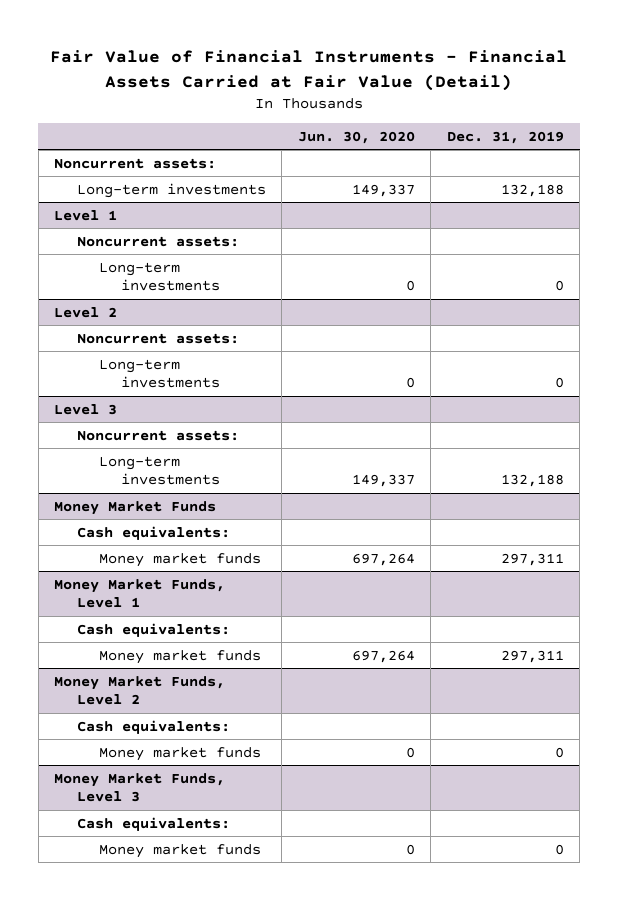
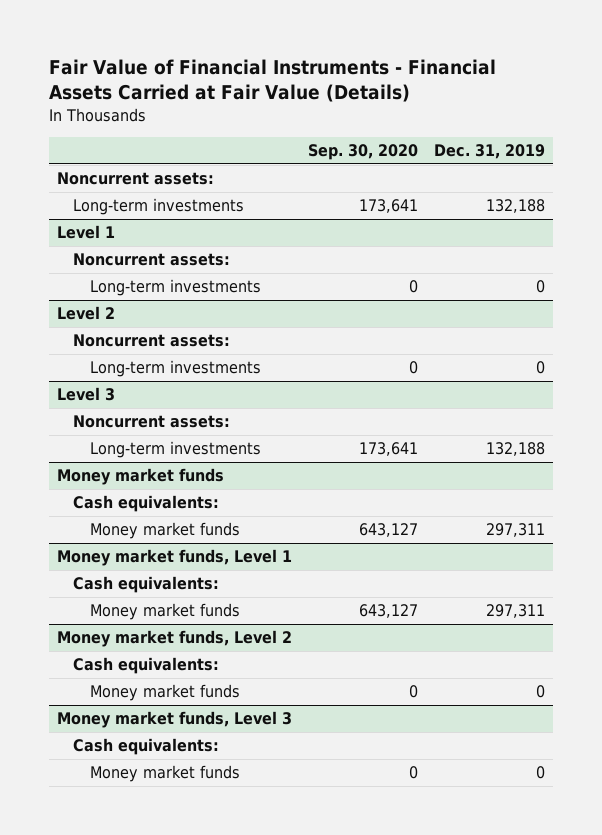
[49,50,567,91] Fair Value of Financial Instruments - Financial Assets Carried at Fair Value (Detail) -> [48,58,496,102] Fair Value of Financial Instruments - Financial Assets Carried at Fair Value (Details)
[297,131,415,145] Jun. 30, 2020 -> none
none -> [308,144,419,161] Sep. 30, 2020
[54,500,217,515] Money Market Funds -> [56,468,224,486] Money market funds
[54,578,226,609] Money Market Funds, Level 1 -> [56,549,292,567] Money market funds, Level 1
[54,675,226,706] Money Market Funds, Level 2 -> [56,630,292,648] Money market funds, Level 2
[54,772,226,803] Money Market Funds, Level 3 -> [56,711,292,729] Money market funds, Level 3

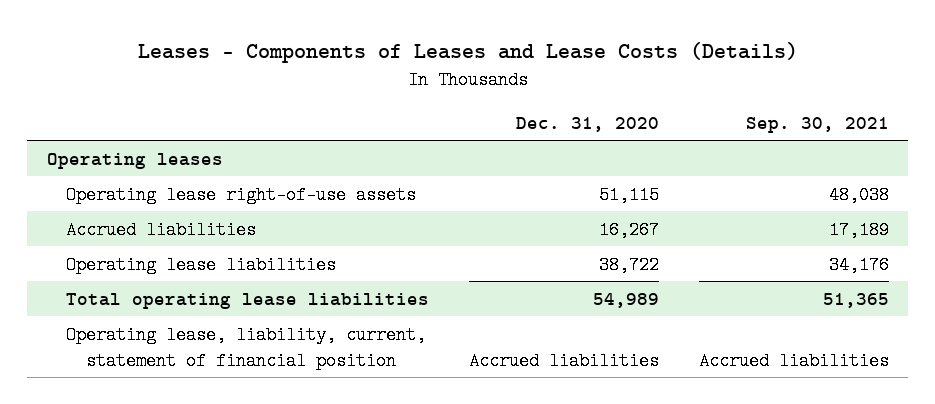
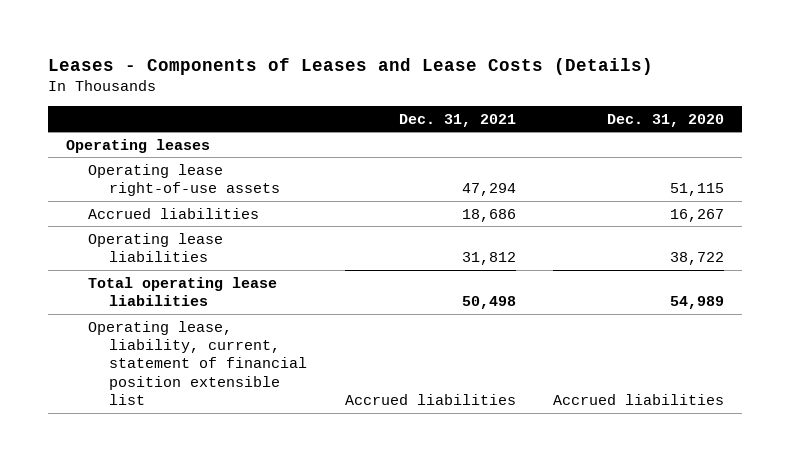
[745,116,889,133] Sep. 30, 2021 -> none
none -> [398,113,516,127] Dec. 31, 2021
[66,325,427,370] Operating lease, liability, current, statement of financial position -> [87,320,308,406] Operating lease, liability, current, statement of financial position extensible list

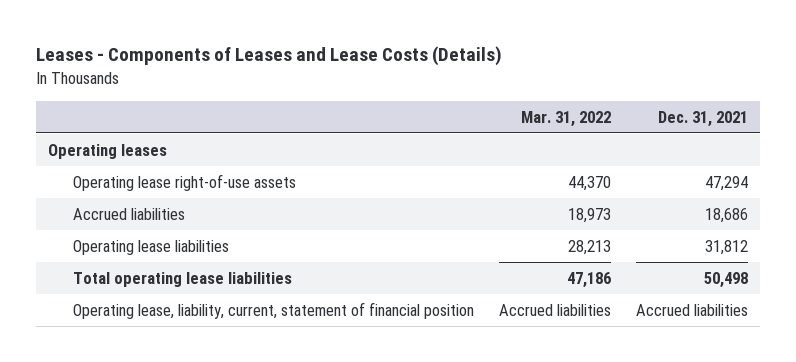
[606,113,724,127] Dec. 31, 2020 -> none
none -> [521,110,612,127] Mar. 31, 2022
[87,320,308,406] Operating lease, liability, current, statement of financial position extensible list -> [73,302,475,320] Operating lease, liability, current, statement of financial position

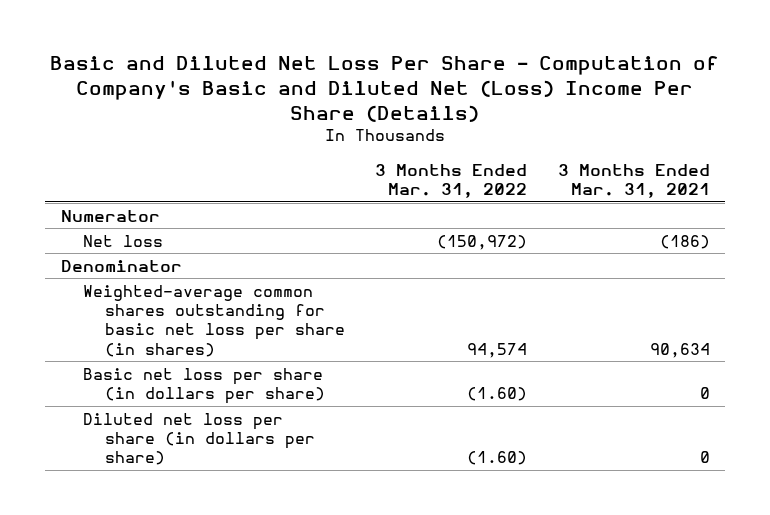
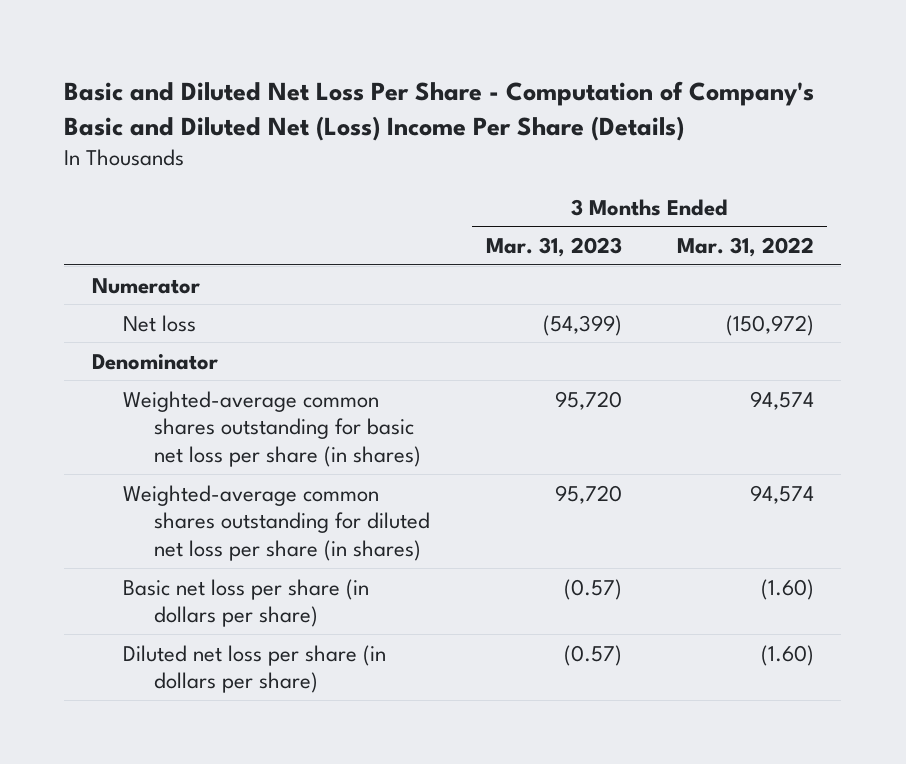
[557,163,710,199] 3 Months Ended Mar. 31, 2021 -> none
none -> [485,237,622,258] Mar. 31, 2023
none -> [123,484,431,561] Weighted-average common shares outstanding for diluted net loss per share (in shares)

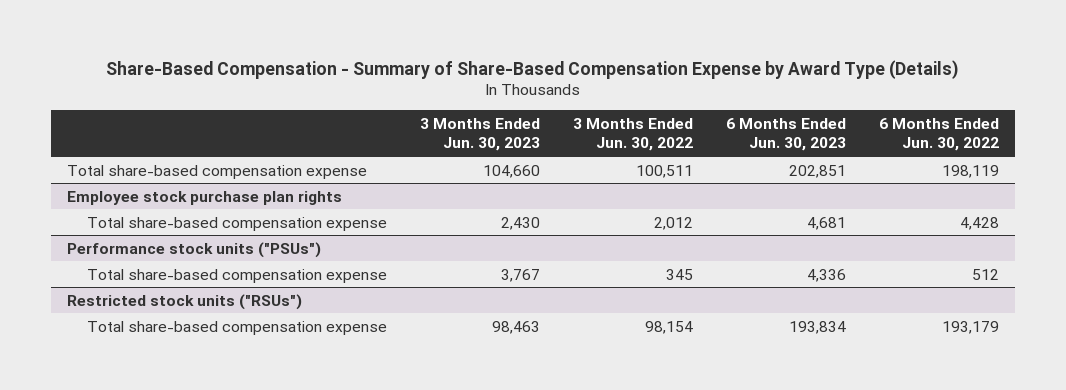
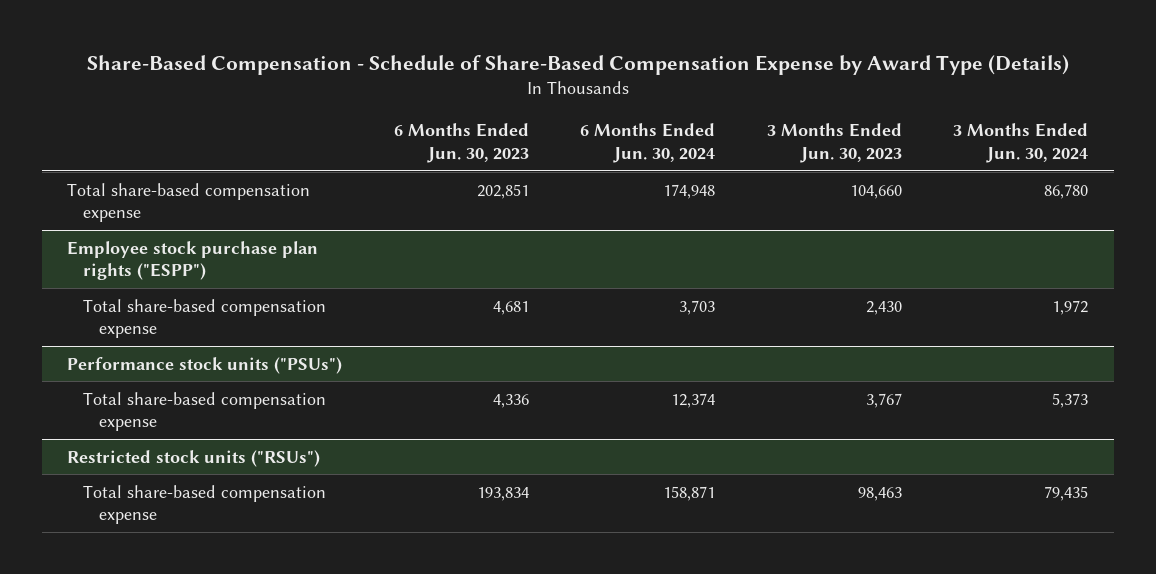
[106,59,960,79] Share-Based Compensation - Summary of Share-Based Compensation Expense by Award Type (Details) -> [86,54,1069,75] Share-Based Compensation - Schedule of Share-Based Compensation Expense by Award Type (Details)
[572,117,693,152] 3 Months Ended Jun. 30, 2022 -> none
[878,117,999,152] 6 Months Ended Jun. 30, 2022 -> none
none -> [580,123,716,163] 6 Months Ended Jun. 30, 2024
none -> [953,123,1089,163] 3 Months Ended Jun. 30, 2024
[67,190,343,205] Employee stock purchase plan rights -> [67,240,319,281] Employee stock purchase plan rights ("ESPP")

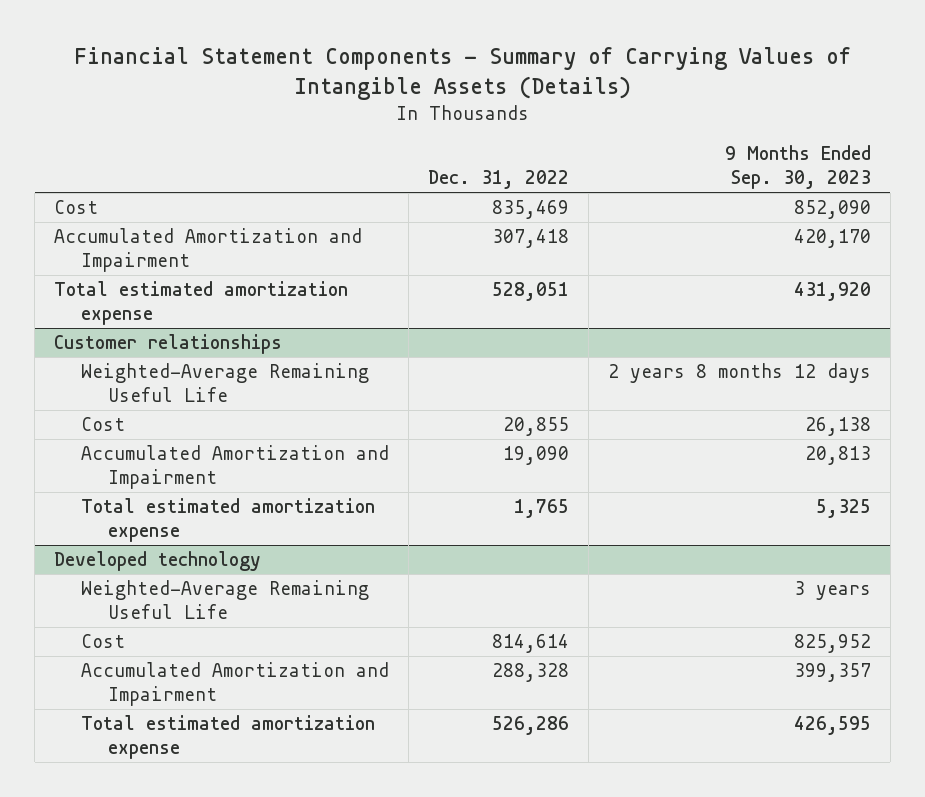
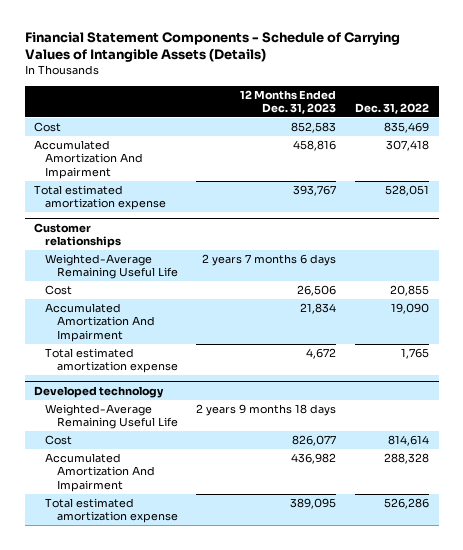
[73,47,851,101] Financial Statement Components - Summary of Carrying Values of Intangible Assets (Details) -> [24,31,400,63] Financial Statement Components - Schedule of Carrying Values of Intangible Assets (Details)
[724,145,871,190] 9 Months Ended Sep. 30, 2023 -> none
none -> [240,89,337,114] 12 Months Ended Dec. 31, 2023
[54,228,363,273] Accumulated Amortization and Impairment -> [34,140,144,179] Accumulated Amortization And Impairment
[81,445,390,490] Accumulated Amortization and Impairment -> [45,303,155,342] Accumulated Amortization And Impairment
[81,662,390,707] Accumulated Amortization and Impairment -> [45,453,155,492] Accumulated Amortization And Impairment

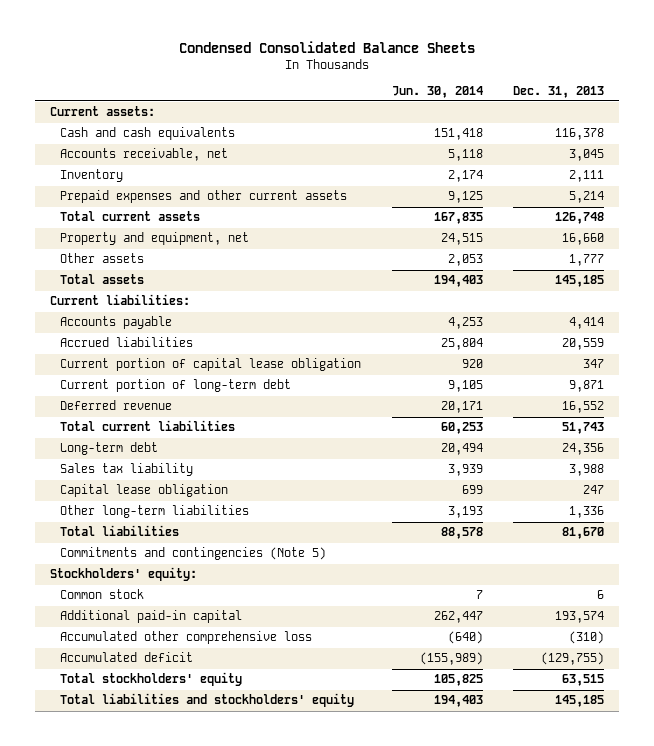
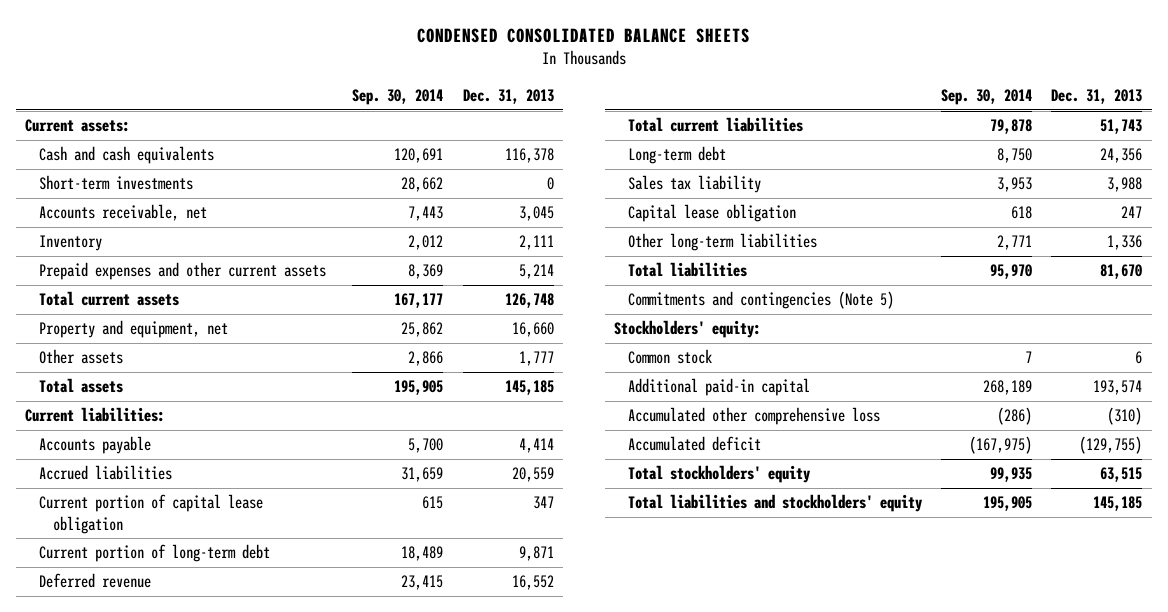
[179,41,476,54] Condensed Consolidated Balance Sheets -> [416,27,750,43] CONDENSED CONSOLIDATED BALANCE SHEETS
[391,85,483,98] Jun. 30, 2014 -> none
none -> [352,89,444,106] Sep. 30, 2014
none -> [39,175,194,191] Short-term investments

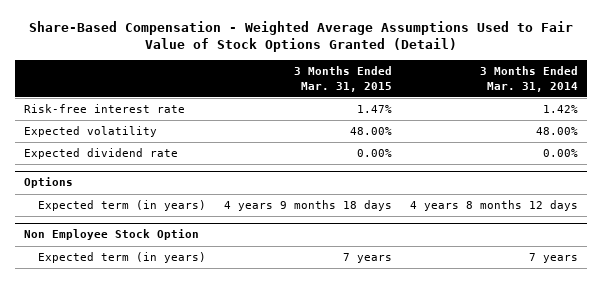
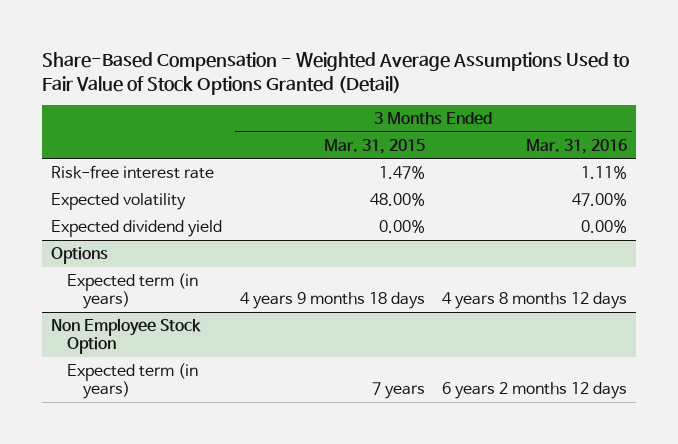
[480,66,579,92] 3 Months Ended Mar. 31, 2014 -> none
none -> [526,138,628,154] Mar. 31, 2016
[23,148,178,160] Expected dividend rate -> [50,219,222,237] Expected dividend yield

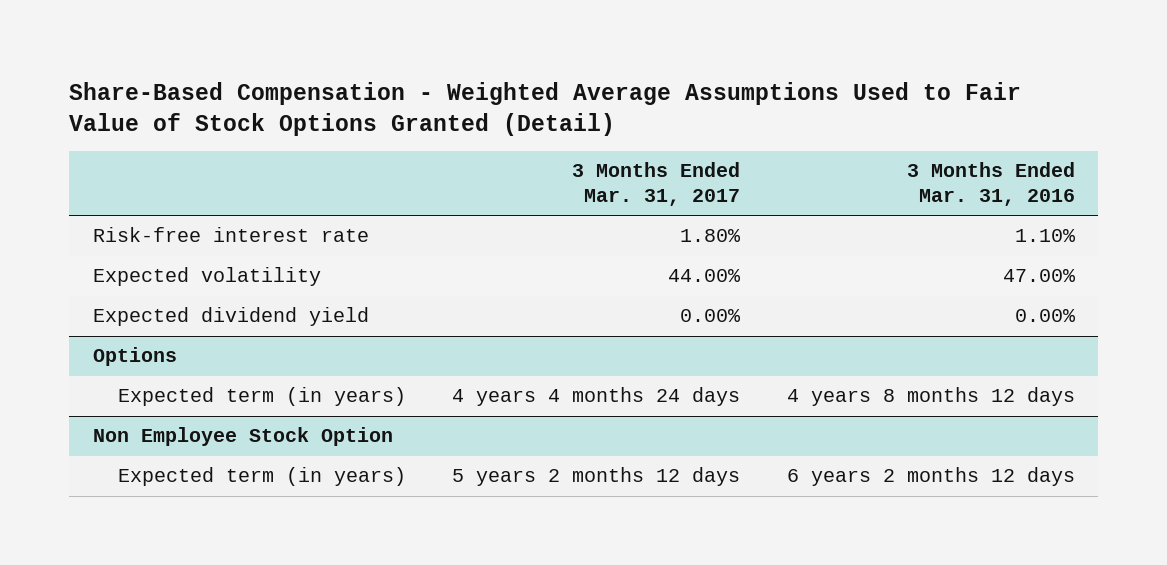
[323,138,425,154] Mar. 31, 2015 -> none
none -> [572,162,741,206] 3 Months Ended Mar. 31, 2017
[581,165,628,179] 1.11% -> [1014,229,1076,243] 1.10%

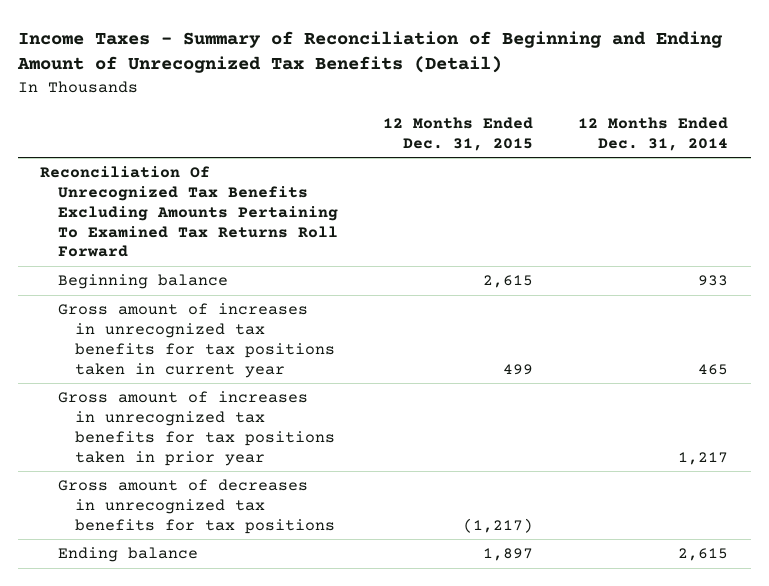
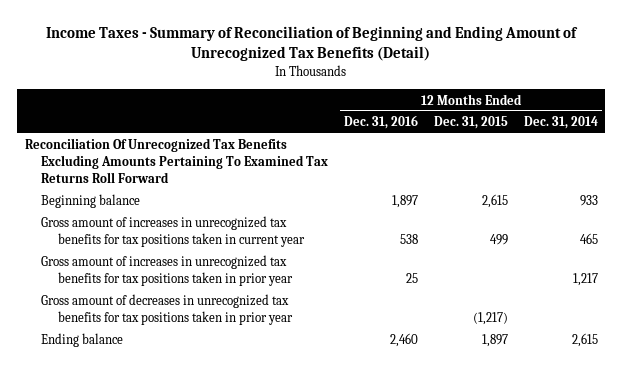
none -> [344,115,419,130] Dec. 31, 2016
[57,479,335,534] Gross amount of decreases in unrecognized tax benefits for tax positions -> [41,294,293,326] Gross amount of decreases in unrecognized tax benefits for tax positions taken in prior year

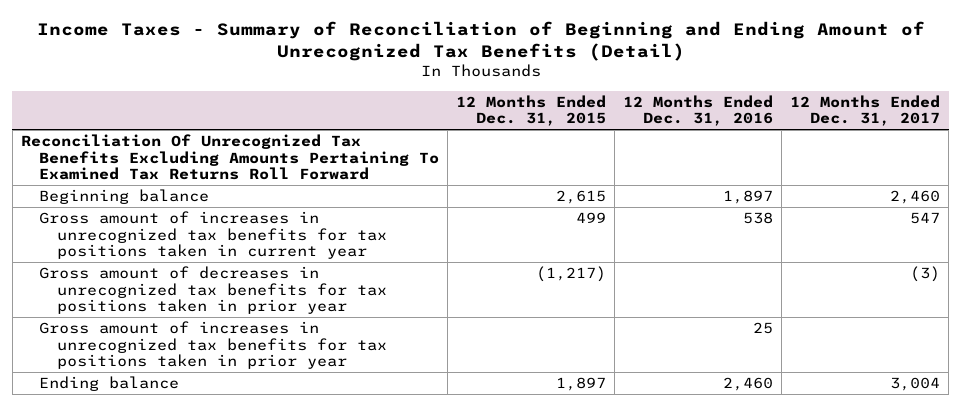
[523,116,598,130] Dec. 31, 2014 -> none
none -> [790,94,941,127] 12 Months Ended Dec. 31, 2017
[41,255,293,287] Gross amount of increases in unrecognized tax benefits for tax positions taken in prior year -> [38,321,387,370] Gross amount of increases in unrecognized tax benefits for tax positions taken in prior year

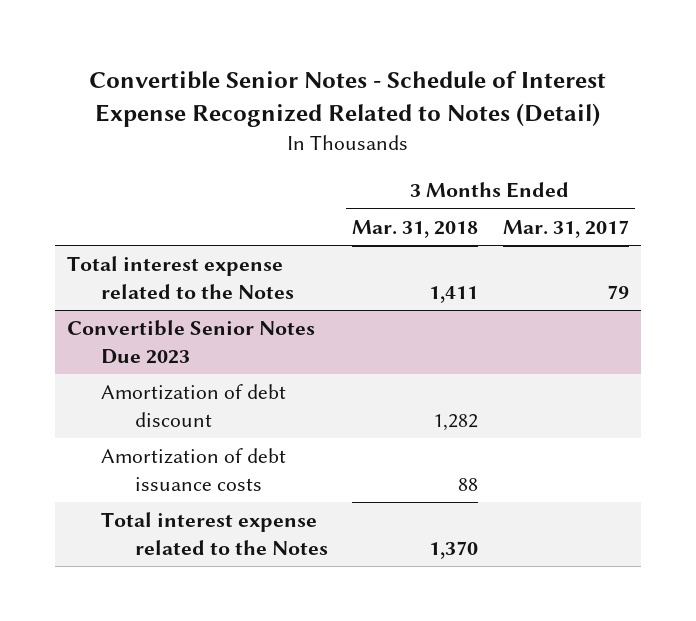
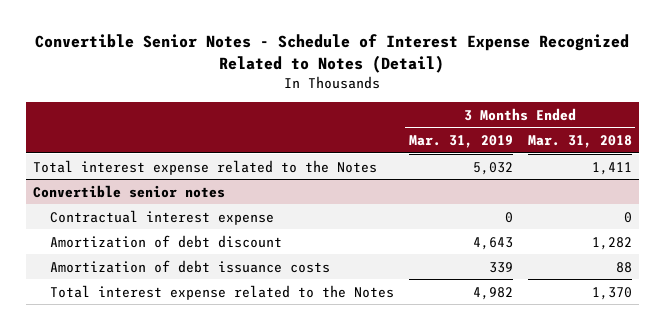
[502,219,629,238] Mar. 31, 2017 -> none
none -> [408,135,513,149] Mar. 31, 2019
[67,320,316,364] Convertible Senior Notes Due 2023 -> [32,184,225,198] Convertible senior notes
none -> [50,209,275,225] Contractual interest expense

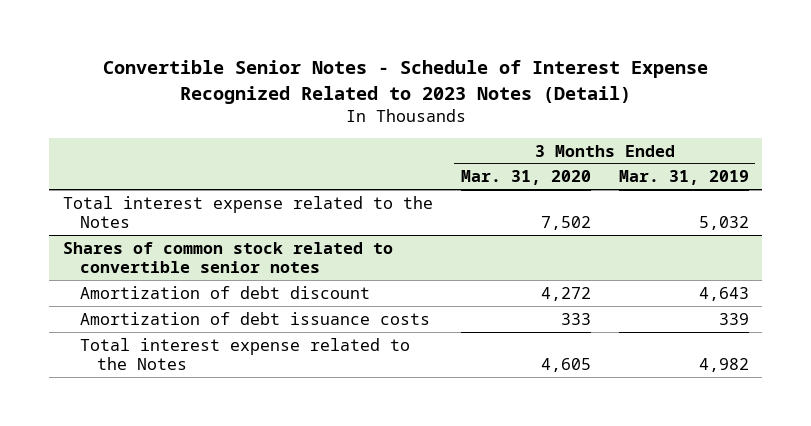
[35,34,630,74] Convertible Senior Notes - Schedule of Interest Expense Recognized Related to Notes (Detail) -> [102,60,708,104] Convertible Senior Notes - Schedule of Interest Expense Recognized Related to 2023 Notes (Detail)
[527,135,632,149] Mar. 31, 2018 -> none
none -> [460,170,591,186] Mar. 31, 2020
[50,209,275,225] Contractual interest expense -> none
[32,184,225,198] Convertible senior notes -> [62,241,393,273] Shares of common stock related to convertible senior notes

